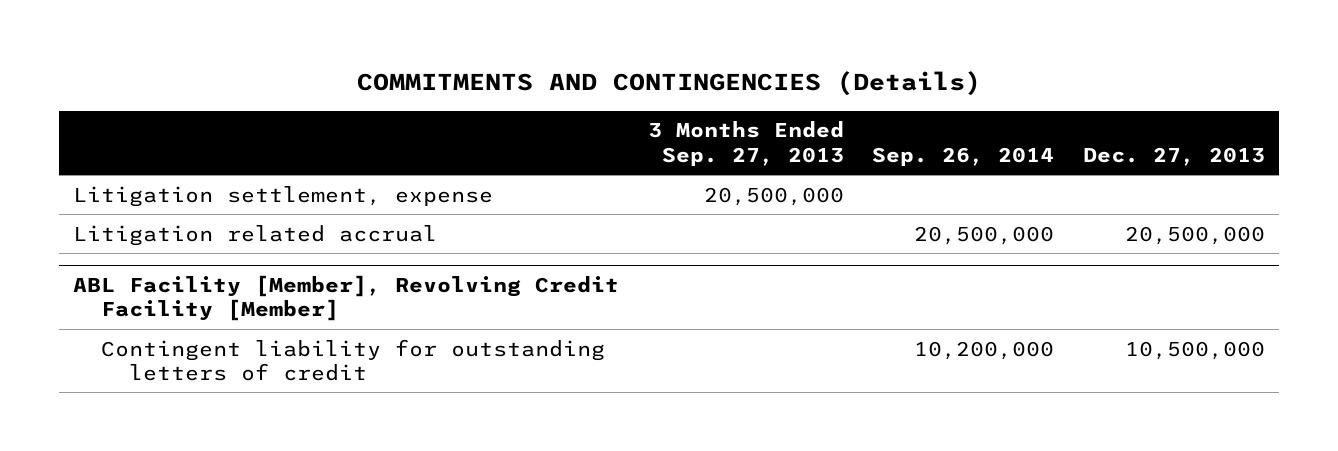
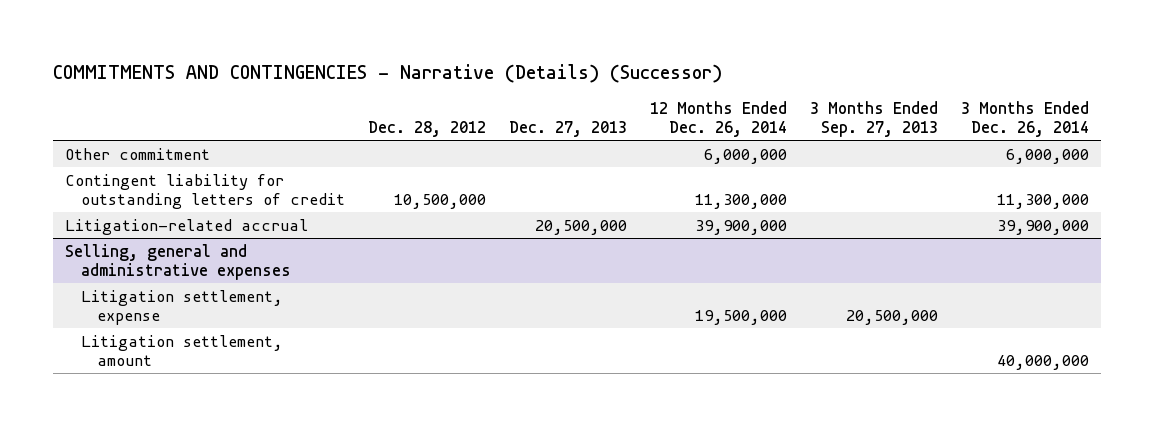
[356,71,981,97] COMMITMENTS AND CONTINGENCIES (Details) -> [53,64,723,84] COMMITMENTS AND CONTINGENCIES - Narrative (Details) (Successor)
[872,146,1055,166] Sep. 26, 2014 -> none
none -> [368,121,487,138] Dec. 28, 2012
none -> [650,101,788,138] 12 Months Ended Dec. 26, 2014
none -> [961,101,1090,138] 3 Months Ended Dec. 26, 2014
[73,185,494,207] Litigation settlement, expense -> none
[73,274,620,322] ABL Facility [Member], Revolving Credit Facility [Member] -> none
[101,338,606,381] Contingent liability for outstanding letters of credit -> none
none -> [65,147,211,160] Other commitment
none -> [65,173,346,209] Contingent liability for outstanding letters of credit
[73,224,438,246] Litigation related accrual -> [65,218,309,235] Litigation-related accrual
none -> [65,243,292,280] Selling, general and administrative expenses
none -> [81,289,284,325] Litigation settlement, expense
none -> [81,334,284,366] Litigation settlement, amount

